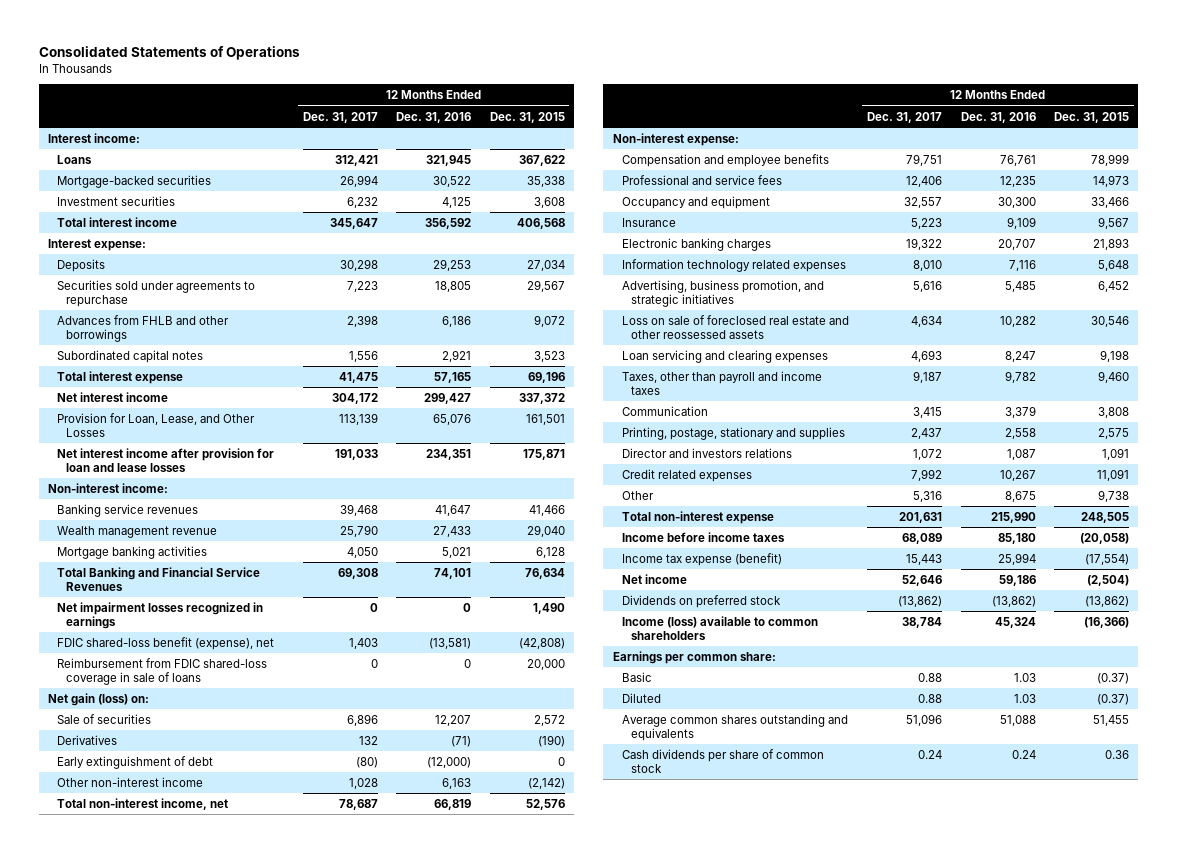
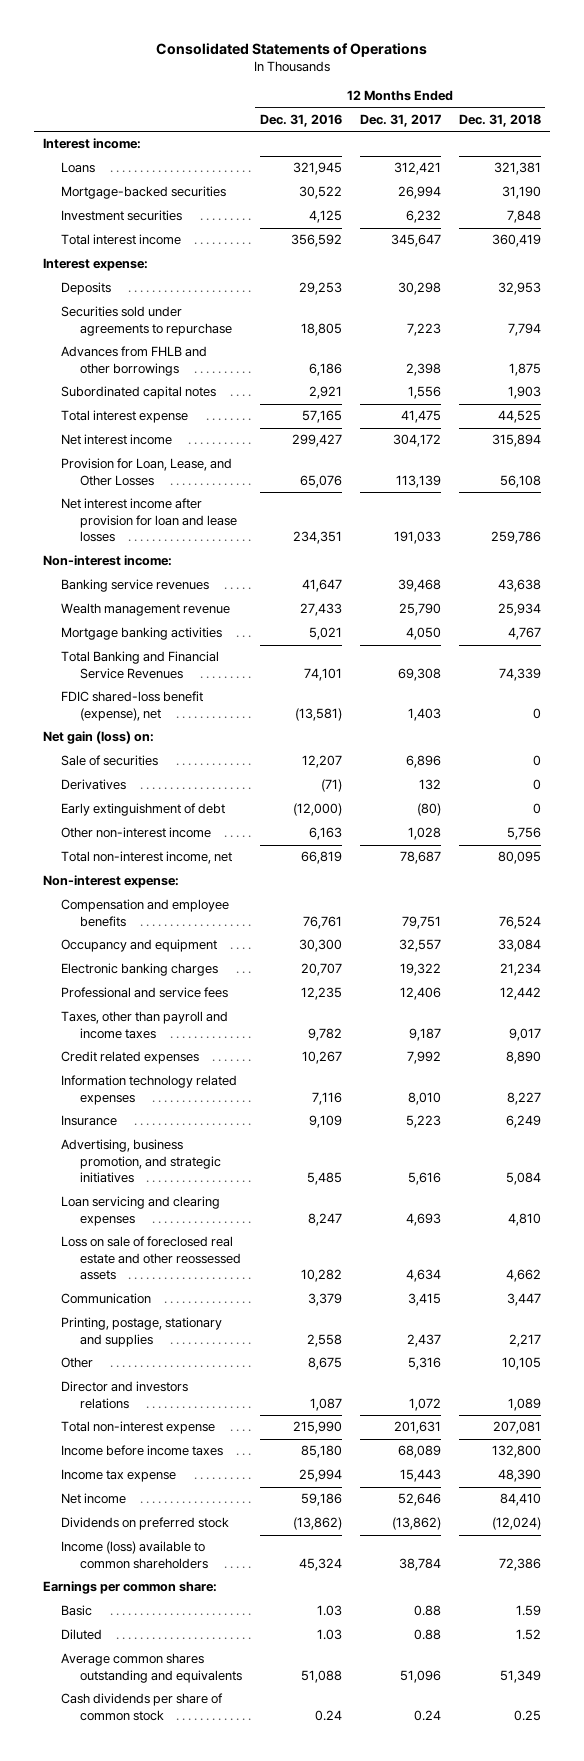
[489,111,565,123] Dec. 31, 2015 -> none
none -> [458,113,541,127] Dec. 31, 2018
[57,601,264,629] Net impairment losses recognized in earnings -> none
[57,657,268,685] Reimbursement from FDIC shared-loss coverage in sale of loans -> none
[621,174,782,185] Professional and service fees -> [61,987,229,999] Professional and service fees
[621,370,822,395] Taxes, other than payroll and income taxes -> [61,1011,229,1039] Taxes, other than payroll and income taxes
[621,468,752,482] Credit related expenses -> [61,1051,200,1065] Credit related expenses
[621,217,676,227] Insurance -> [61,1115,118,1127] Insurance
[621,314,849,339] Loss on sale of foreclosed real estate and other reossessed assets -> [61,1236,241,1281] Loss on sale of foreclosed real estate and other reossessed assets
[621,447,792,458] Director and investors relations -> [61,1381,189,1409] Director and investors relations
[621,552,782,566] Income tax expense (benefit) -> [61,1469,177,1483] Income tax expense

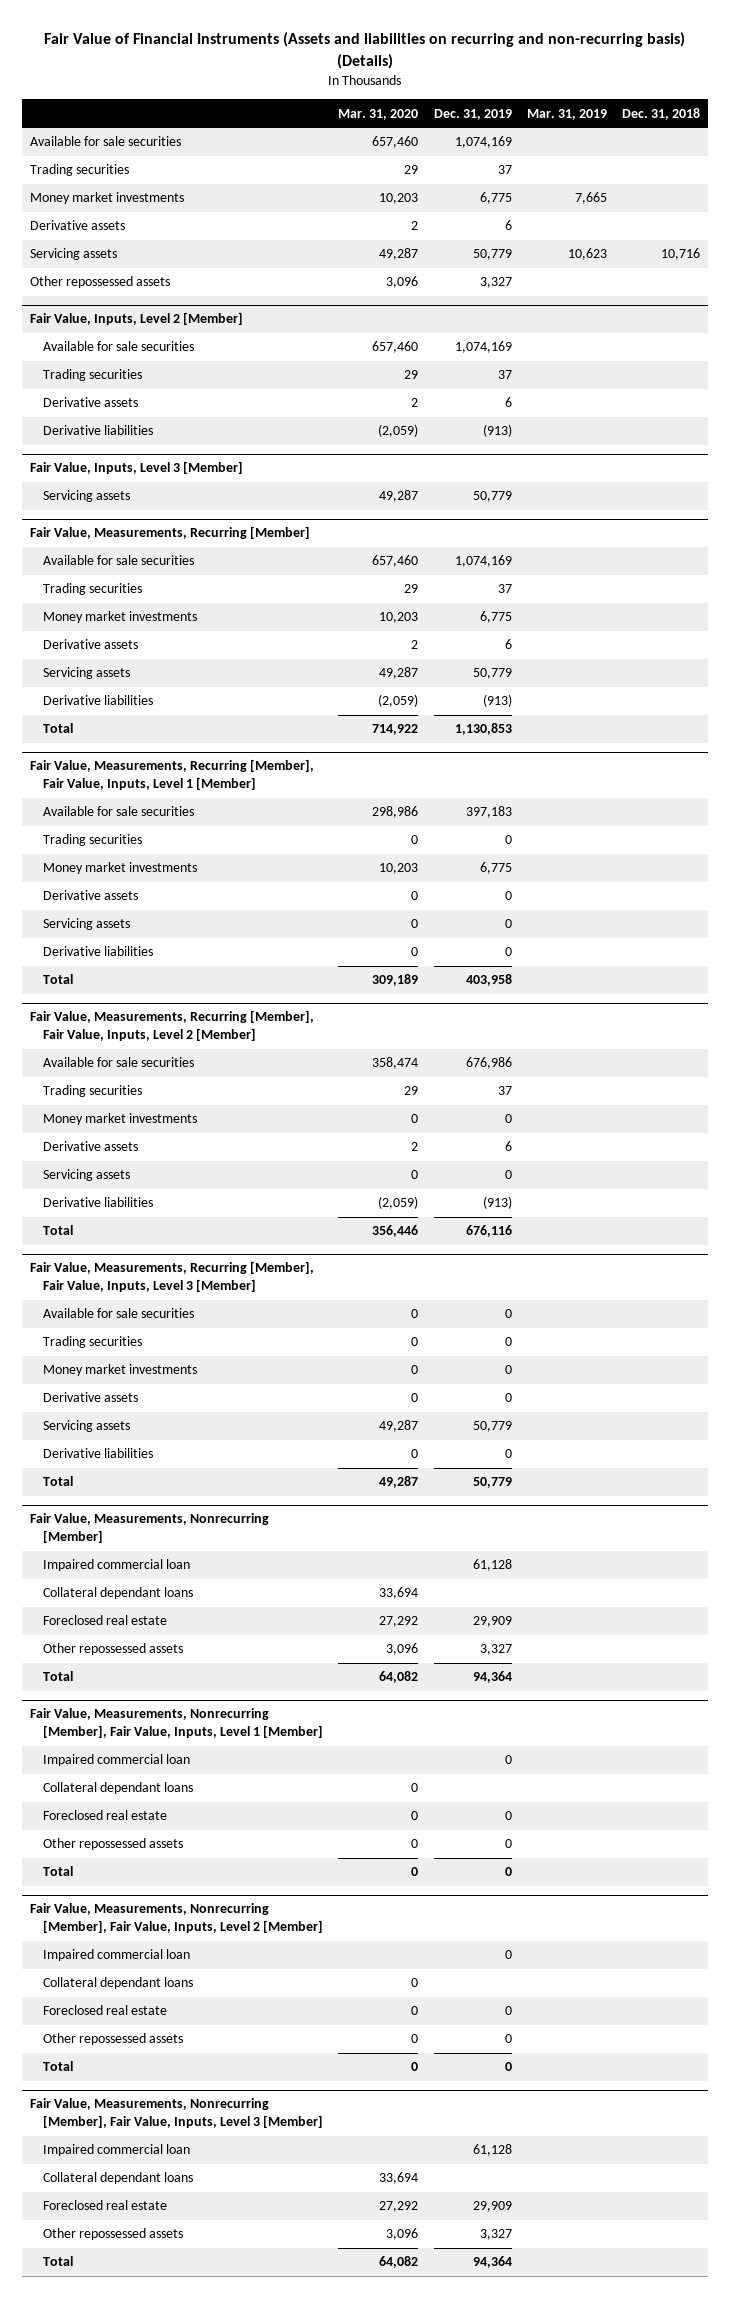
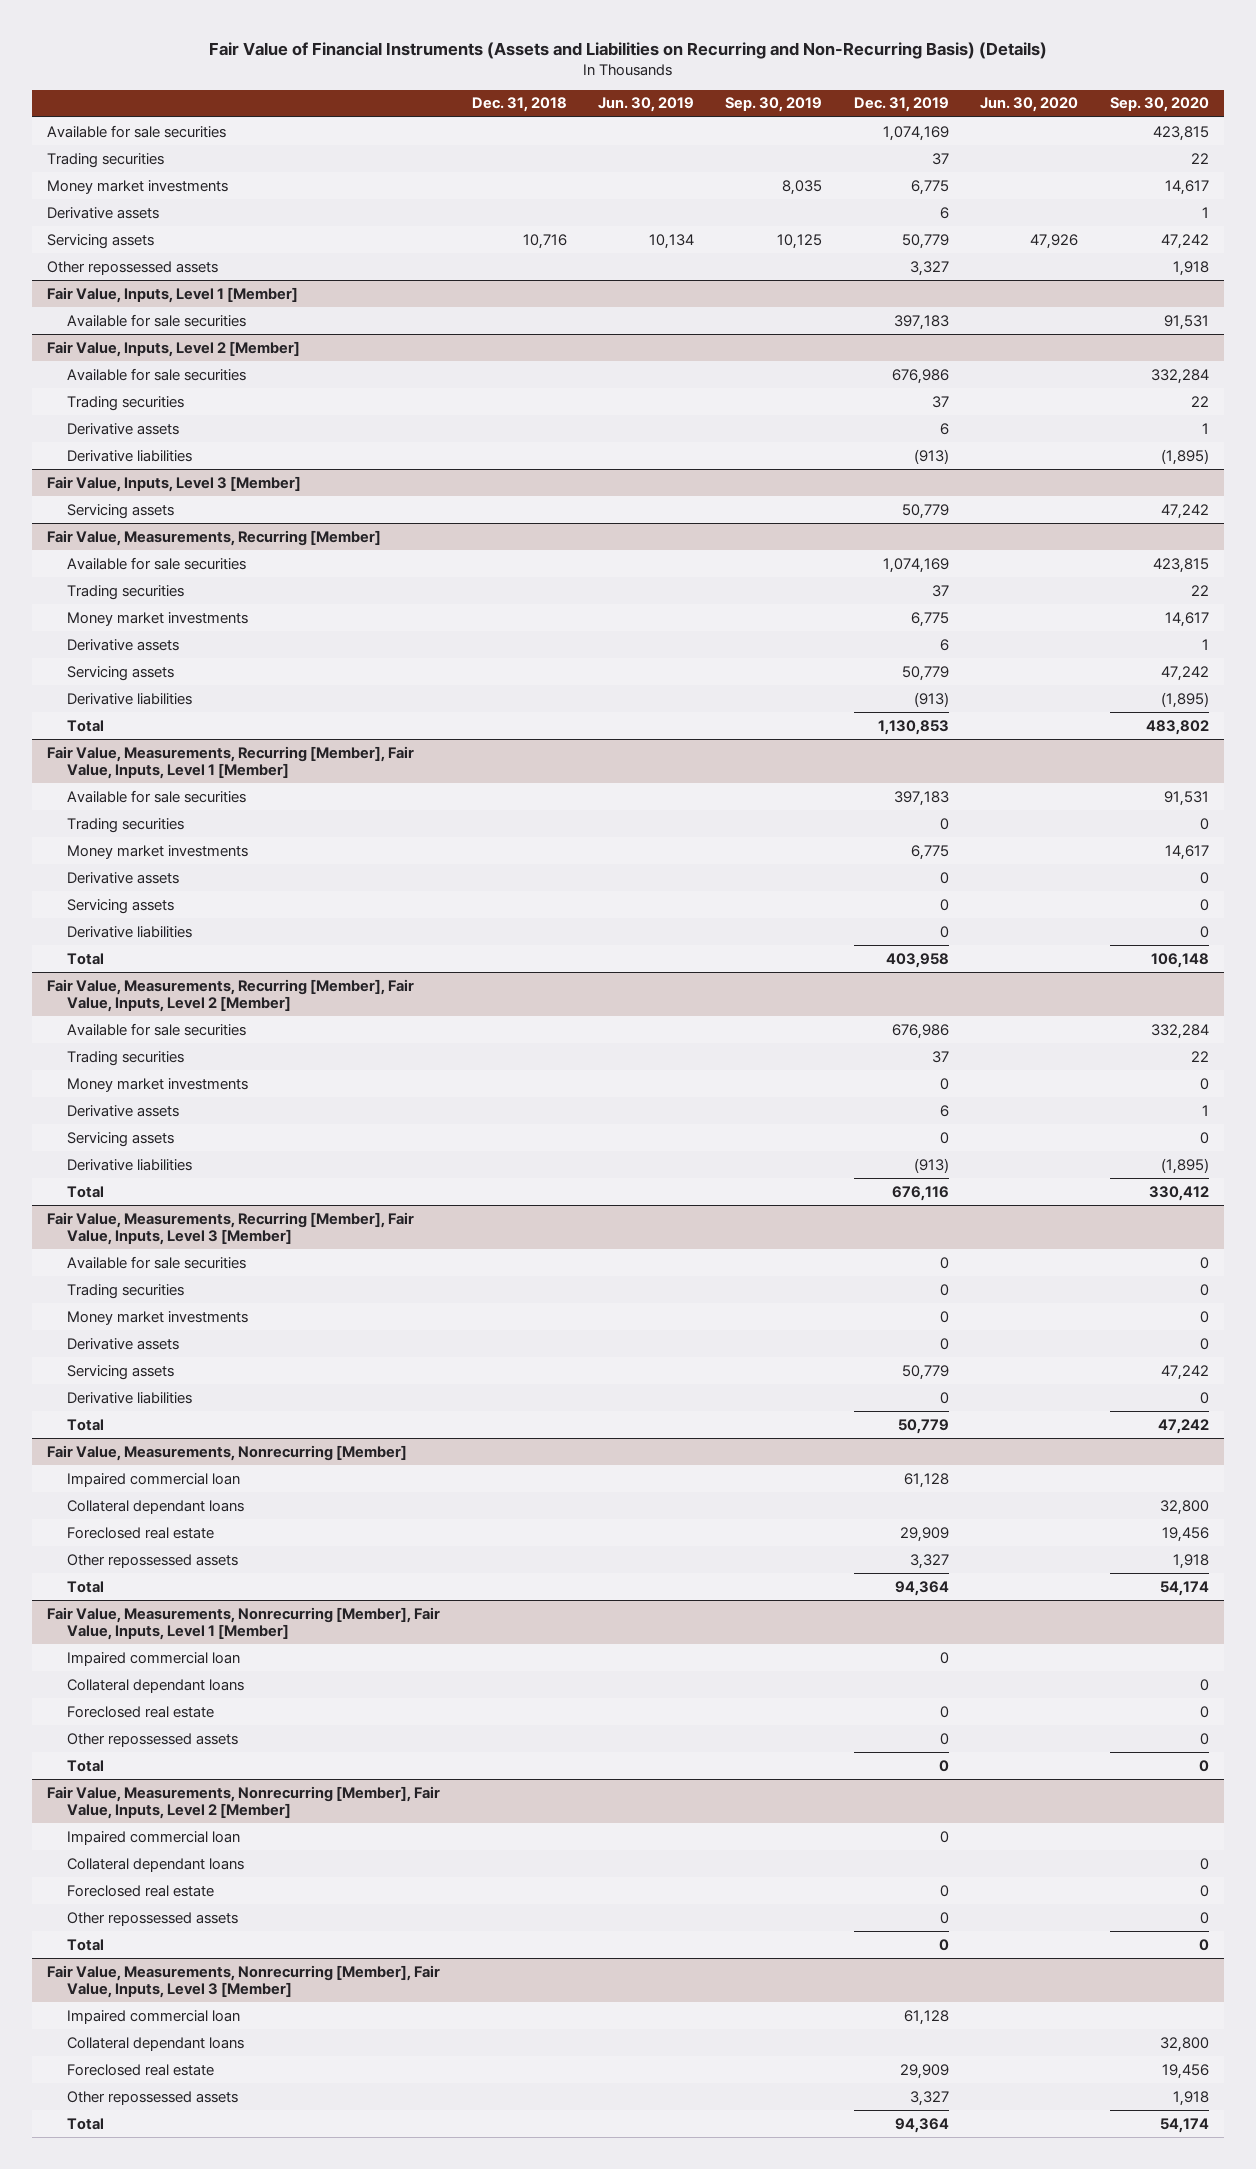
[44,32,686,70] Fair Value of Financial Instruments (Assets and liabilities on recurring and non-recurring basis) (Details) -> [208,41,1047,59] Fair Value of Financial Instruments (Assets and Liabilities on Recurring and Non-Recurring Basis) (Details)
[338,108,419,120] Mar. 31, 2020 -> none
[526,108,607,120] Mar. 31, 2019 -> none
none -> [598,97,695,113] Jun. 30, 2019
none -> [725,97,823,113] Sep. 30, 2019
none -> [980,97,1079,113] Jun. 30, 2020
none -> [1109,97,1209,113] Sep. 30, 2020
none -> [47,286,299,303] Fair Value, Inputs, Level 1 [Member]
none -> [66,313,246,327] Available for sale securities
[454,341,512,354] 1,074,169 -> [891,368,949,384] 676,986

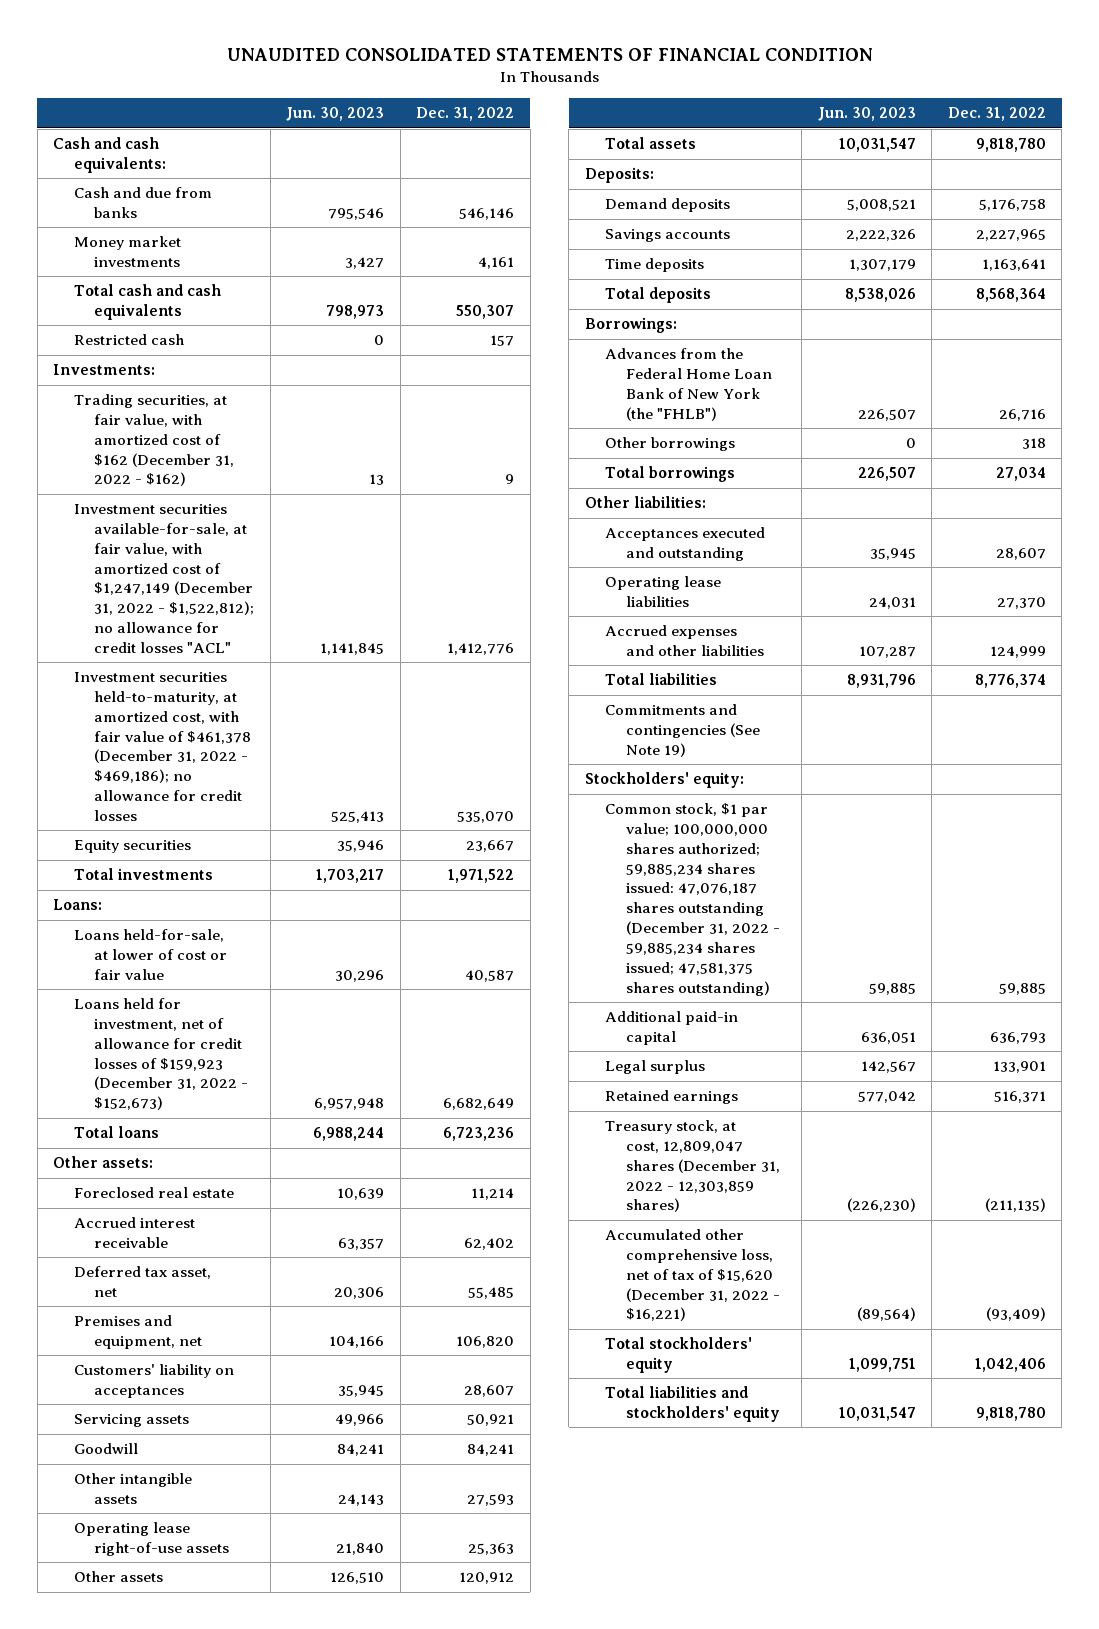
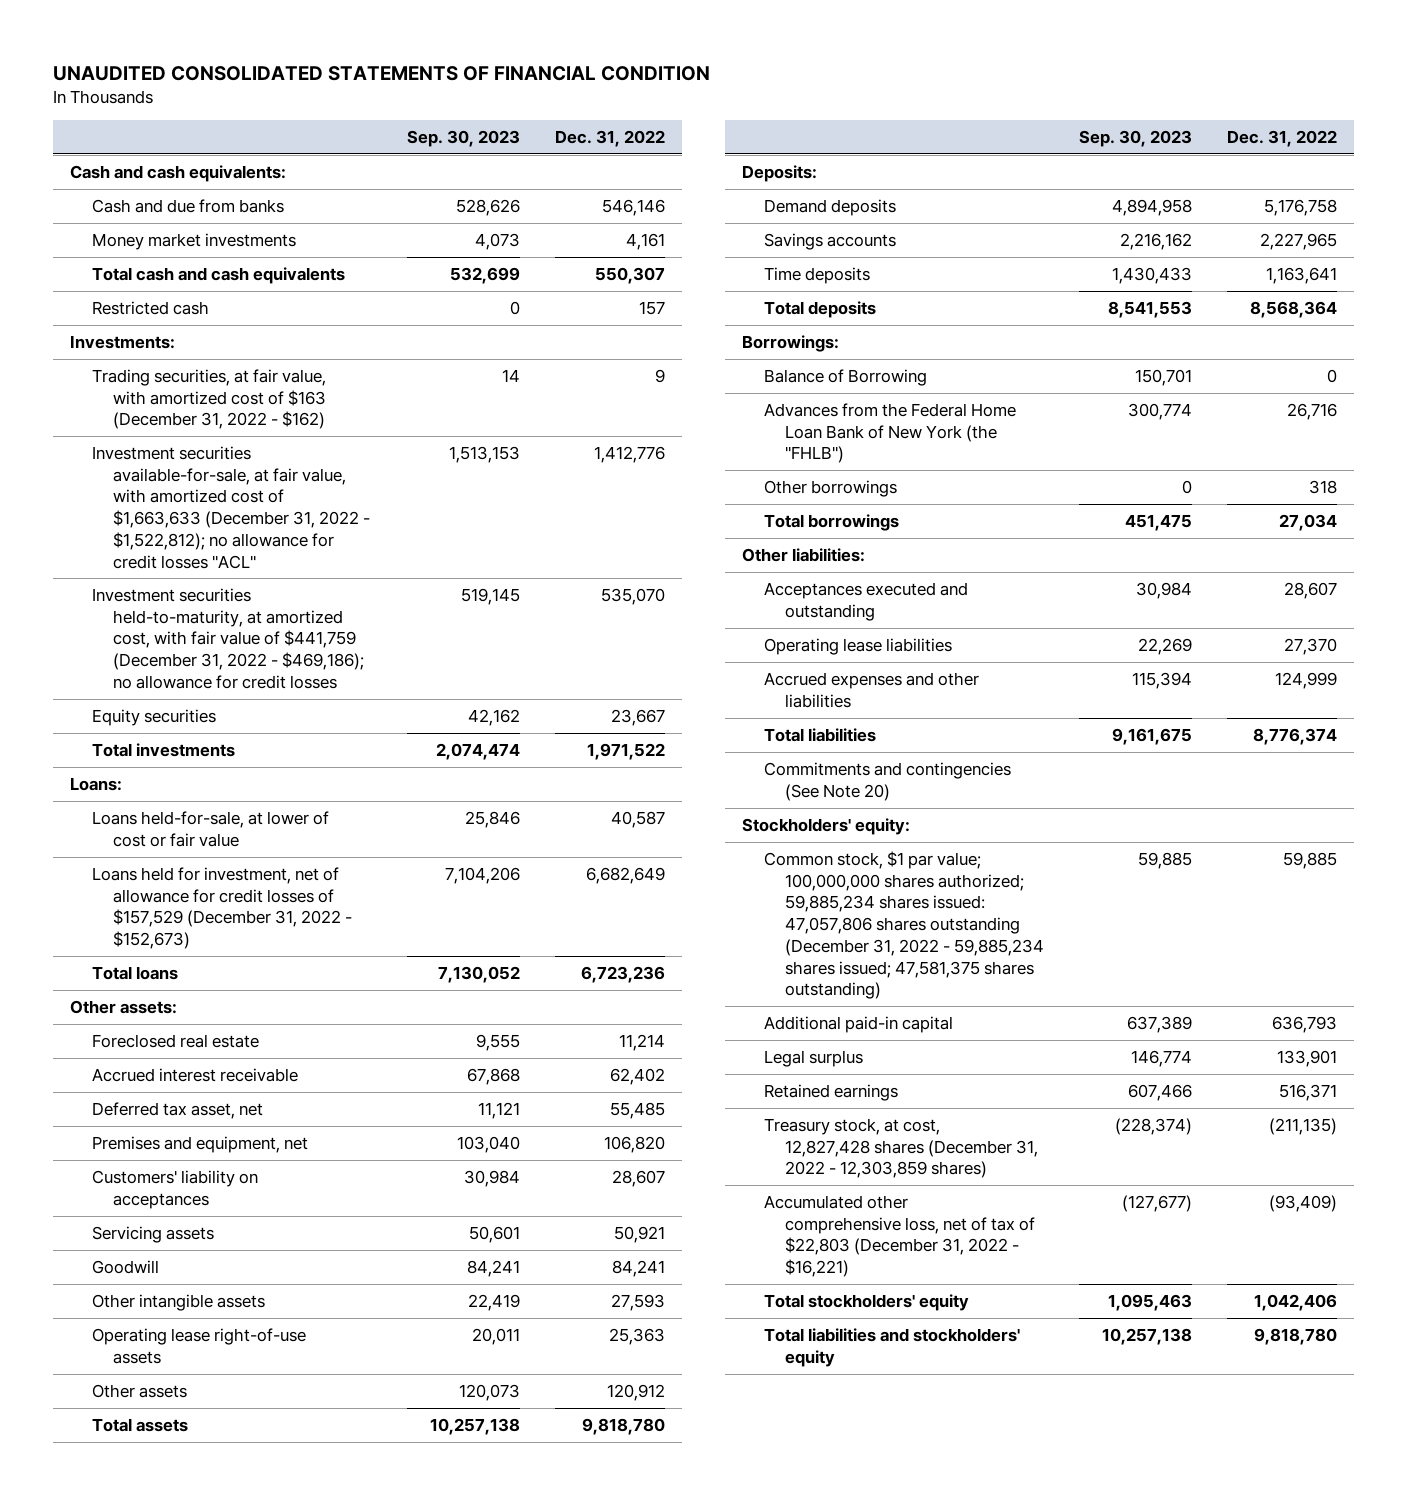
[286,107,385,122] Jun. 30, 2023 -> none
none -> [407,129,521,147] Sep. 30, 2023
[73,394,235,487] Trading securities, at fair value, with amortized cost of $162 (December 31, 2022 - $162) -> [91,369,327,430] Trading securities, at fair value, with amortized cost of $163 (December 31, 2022 - $162)
[73,504,255,653] Investment securities available-for-sale, at fair value, with amortized cost of $1,247,149 (December 31, 2022 - $1,522,812); no allowance for credit losses "ACL" -> [91,446,371,569] Investment securities available-for-sale, at fair value, with amortized cost of $1,663,633 (December 31, 2022 - $1,522,812); no allowance for credit losses "ACL"
[73,672,252,821] Investment securities held-to-maturity, at amortized cost, with fair value of $461,378 (December 31, 2022 - $469,186); no allowance for credit losses -> [91,588,365,689] Investment securities held-to-maturity, at amortized cost, with fair value of $441,759 (December 31, 2022 - $469,186); no allowance for credit losses
[73,998,249,1111] Loans held for investment, net of allowance for credit losses of $159,923 (December 31, 2022 - $152,673) -> [91,867,353,950] Loans held for investment, net of allowance for credit losses of $157,529 (December 31, 2022 - $152,673)
none -> [763,369,927,387] Balance of Borrowing
[605,704,760,757] Commitments and contingencies (See Note 19) -> [763,762,1011,801] Commitments and contingencies (See Note 20)
[605,803,780,996] Common stock, $1 par value; 100,000,000 shares authorized; 59,885,234 shares issued: 47,076,187 shares outstanding (December 31, 2022 - 59,885,234 shares issued; 47,581,375 shares outstanding) -> [763,851,1045,1000] Common stock, $1 par value; 100,000,000 shares authorized; 59,885,234 shares issued: 47,057,806 shares outstanding (December 31, 2022 - 59,885,234 shares issued; 47,581,375 shares outstanding)
[605,1120,780,1213] Treasury stock, at cost, 12,809,047 shares (December 31, 2022 - 12,303,859 shares) -> [763,1118,1039,1179] Treasury stock, at cost, 12,827,428 shares (December 31, 2022 - 12,303,859 shares)
[605,1229,780,1322] Accumulated other comprehensive loss, net of tax of $15,620 (December 31, 2022 - $16,221) -> [763,1195,1036,1278] Accumulated other comprehensive loss, net of tax of $22,803 (December 31, 2022 - $16,221)

